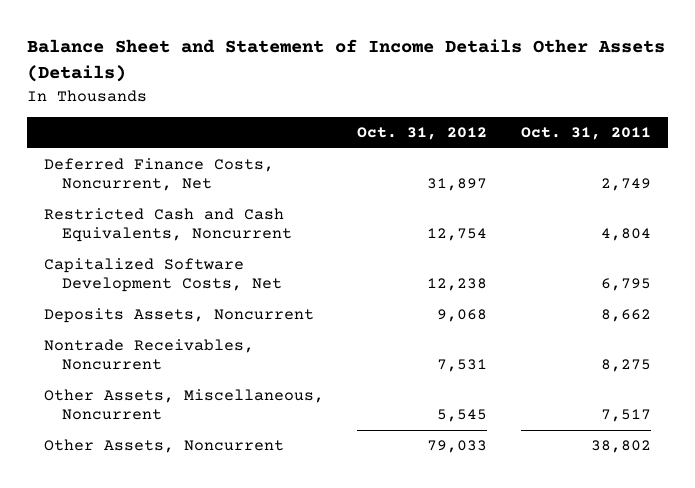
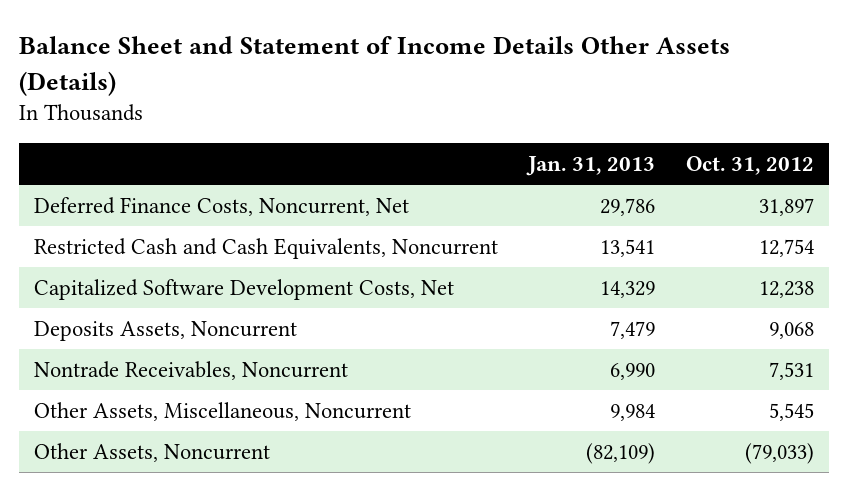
[521,127,652,141] Oct. 31, 2011 -> none
none -> [526,156,656,177] Jan. 31, 2013
[427,440,488,454] 79,033 -> [744,442,814,464] (79,033)

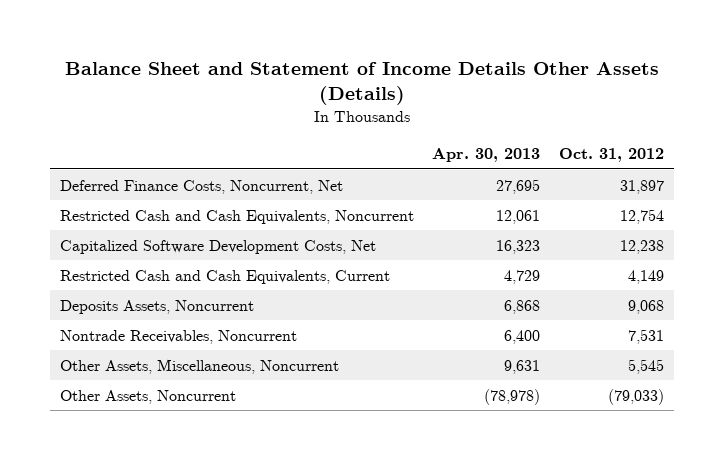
[526,156,656,177] Jan. 31, 2013 -> none
none -> [432,148,541,163] Apr. 30, 2013
none -> [59,269,390,284] Restricted Cash and Cash Equivalents, Current

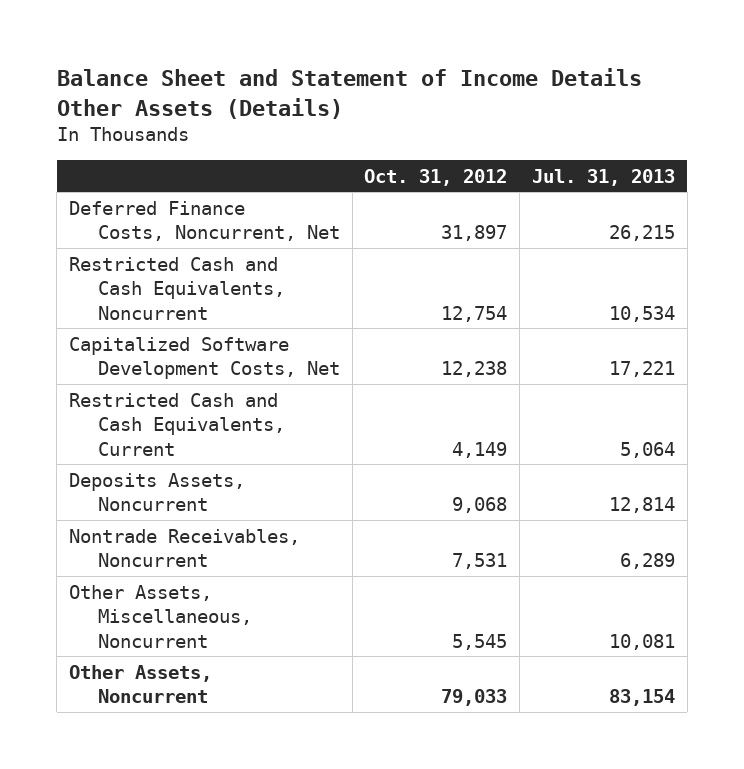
[432,148,541,163] Apr. 30, 2013 -> none
none -> [531,168,675,186] Jul. 31, 2013
[608,388,665,405] (79,033) -> [441,689,508,707] 79,033

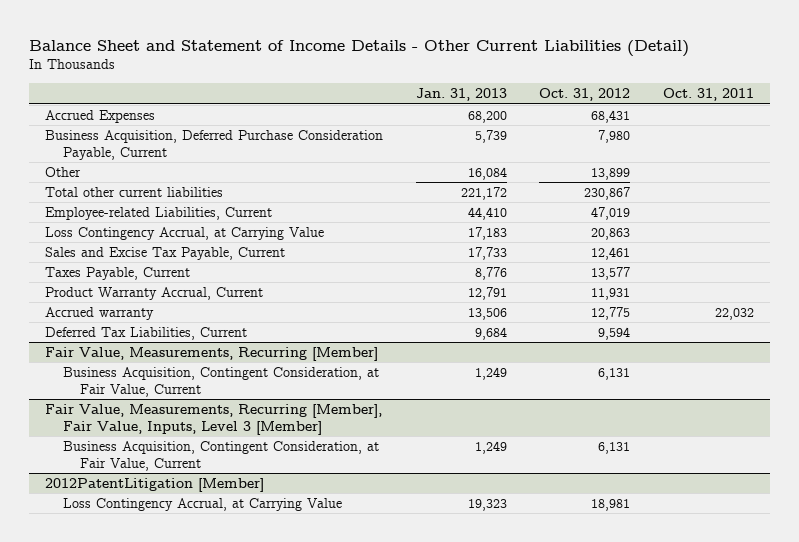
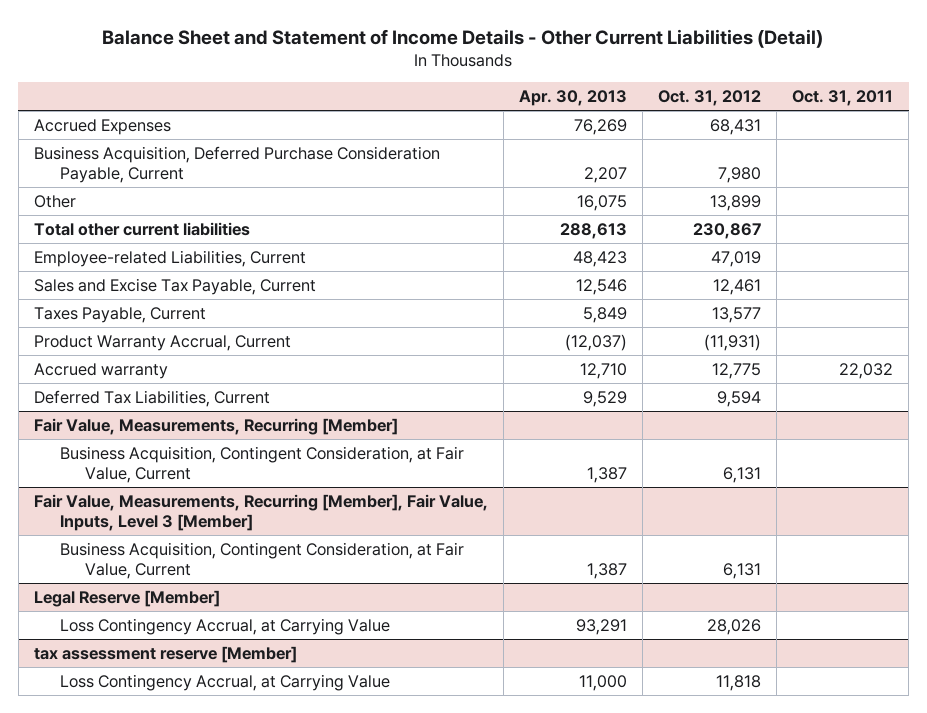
[415,88,507,102] Jan. 31, 2013 -> none
none -> [518,90,627,107] Apr. 30, 2013
[45,226,325,240] Loss Contingency Accrual, at Carrying Value -> none
[591,287,631,300] 11,931 -> [703,333,761,351] (11,931)
[45,477,265,492] 2012PatentLitigation [Member] -> none
none -> [33,589,220,607] Legal Reserve [Member]
[591,498,631,511] 18,981 -> [706,618,761,635] 28,026
none -> [33,645,297,663] tax assessment reserve [Member]
none -> [59,673,390,691] Loss Contingency Accrual, at Carrying Value

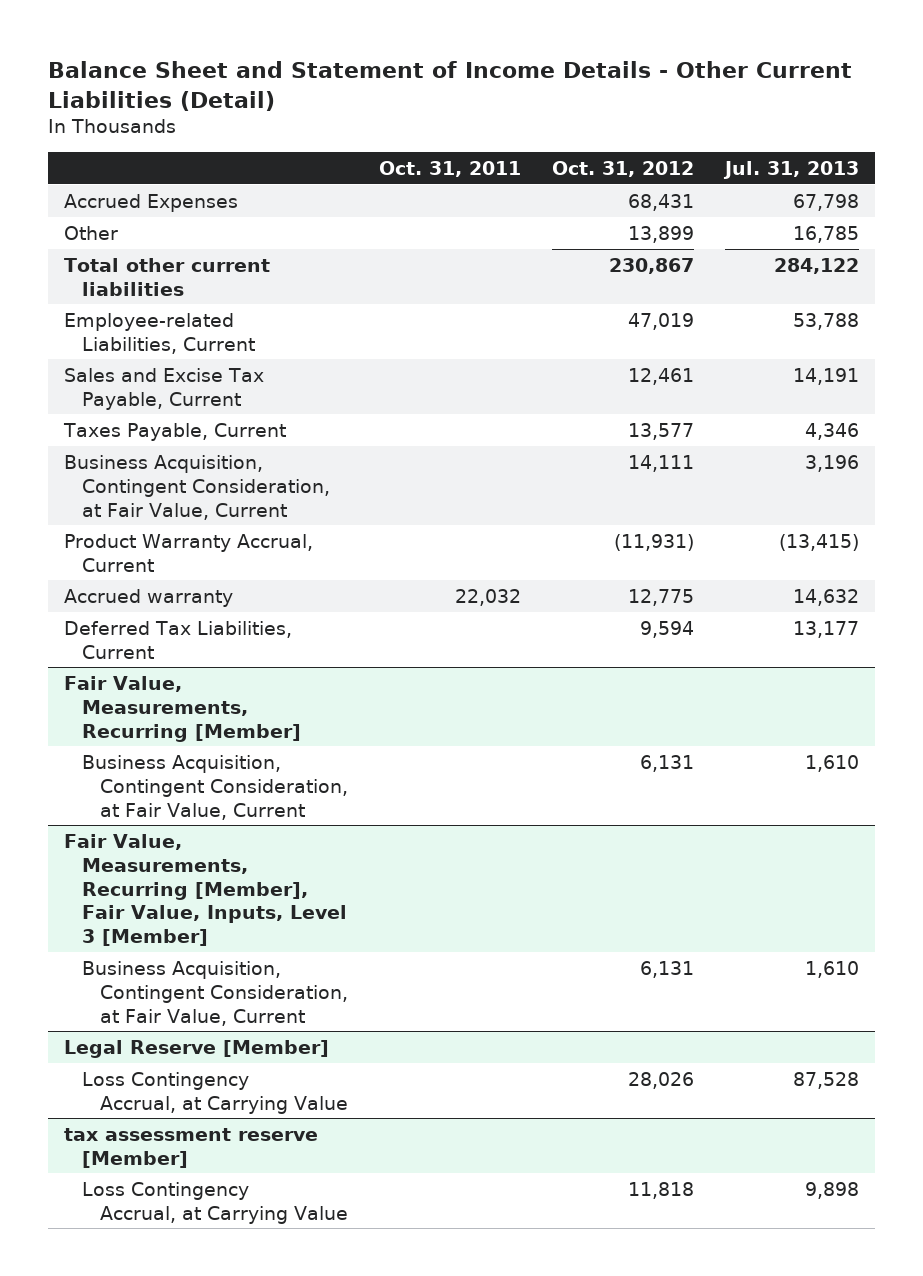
[518,90,627,107] Apr. 30, 2013 -> none
none -> [723,161,860,180] Jul. 31, 2013
[33,145,440,184] Business Acquisition, Deferred Purchase Consideration Payable, Current -> none
none -> [63,454,330,520] Business Acquisition, Contingent Consideration, at Fair Value, Current

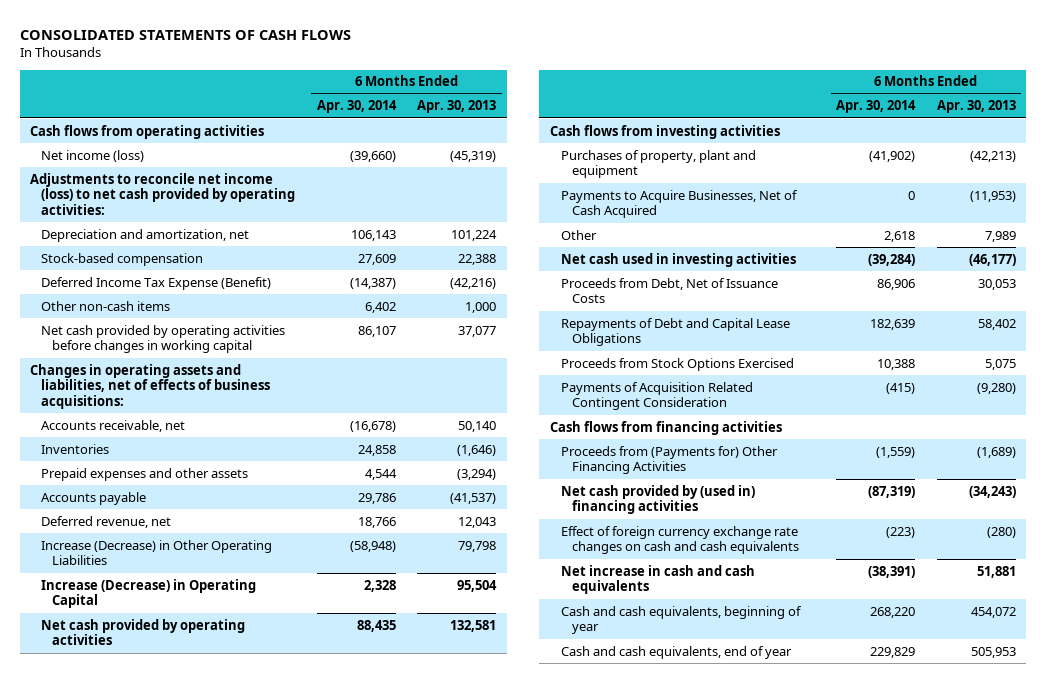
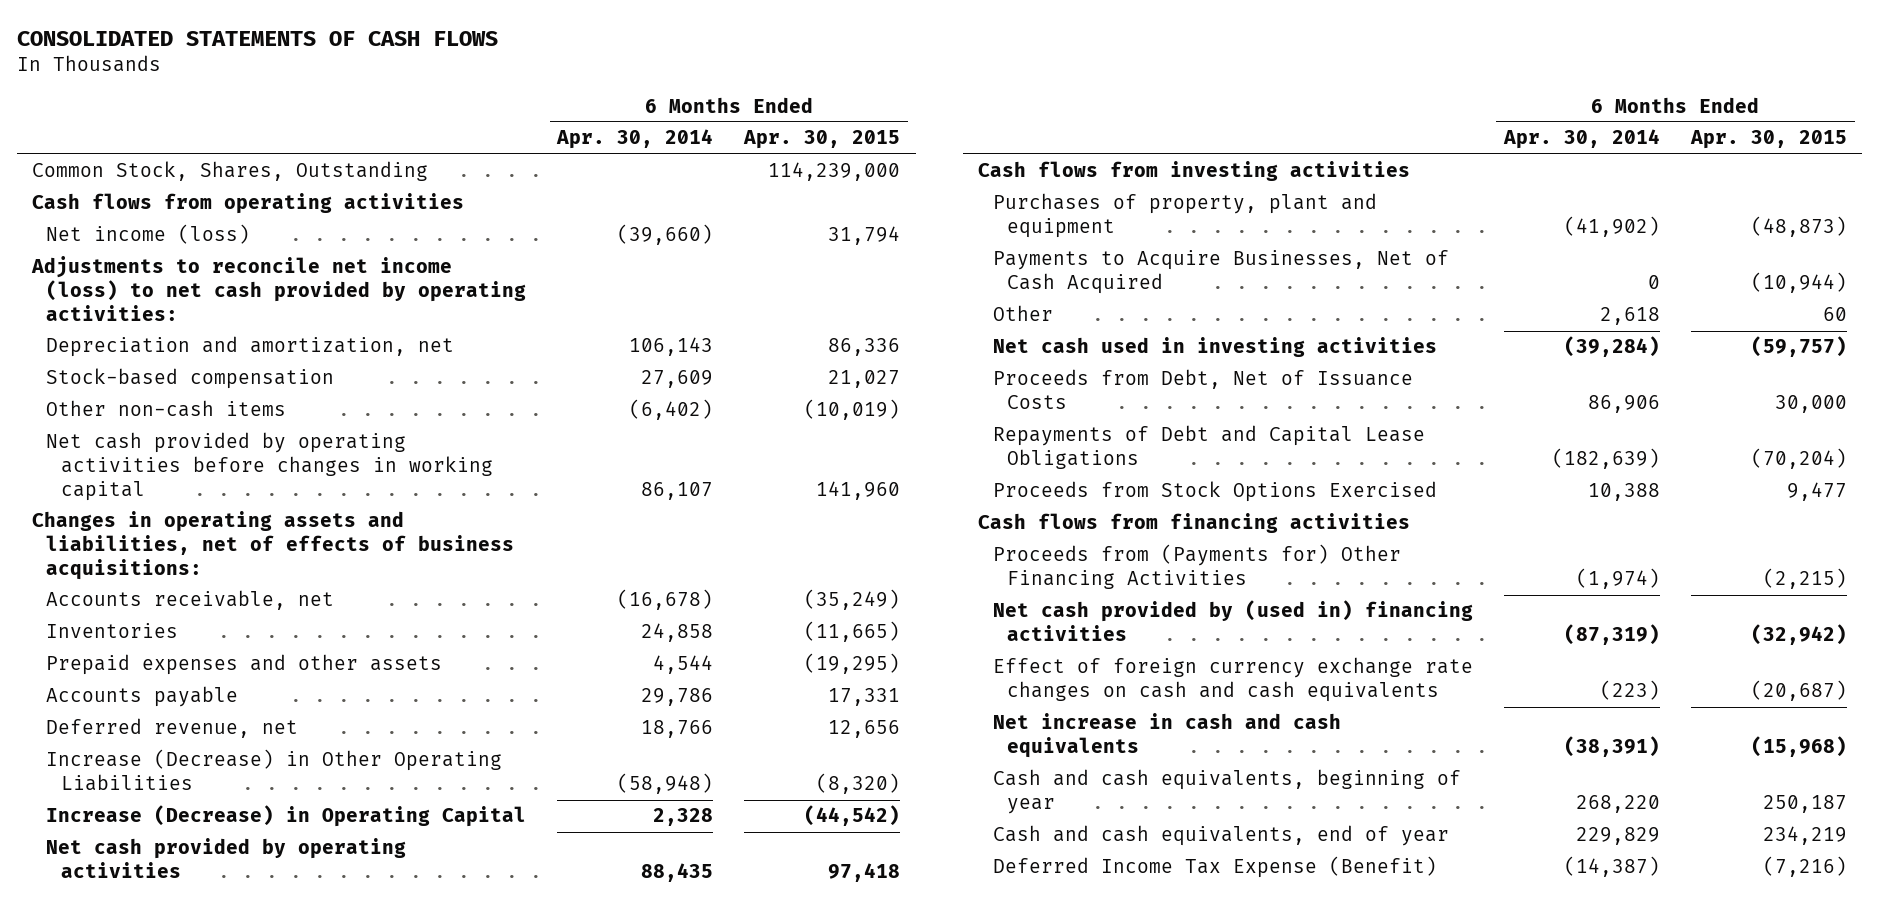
[417,100,497,114] Apr. 30, 2013 -> none
none -> [743,130,901,150] Apr. 30, 2015
none -> [31,161,428,182] Common Stock, Shares, Outstanding
[364,301,396,313] 6,402 -> [629,399,714,421] (6,402)
[870,318,916,330] 182,639 -> [1551,448,1660,470] (182,639)
[560,381,753,411] Payments of Acquisition Related Contingent Consideration -> none
[876,446,916,458] (1,559) -> [1575,568,1660,590] (1,974)
[41,276,272,290] Deferred Income Tax Expense (Benefit) -> [992,856,1437,879] Deferred Income Tax Expense (Benefit)

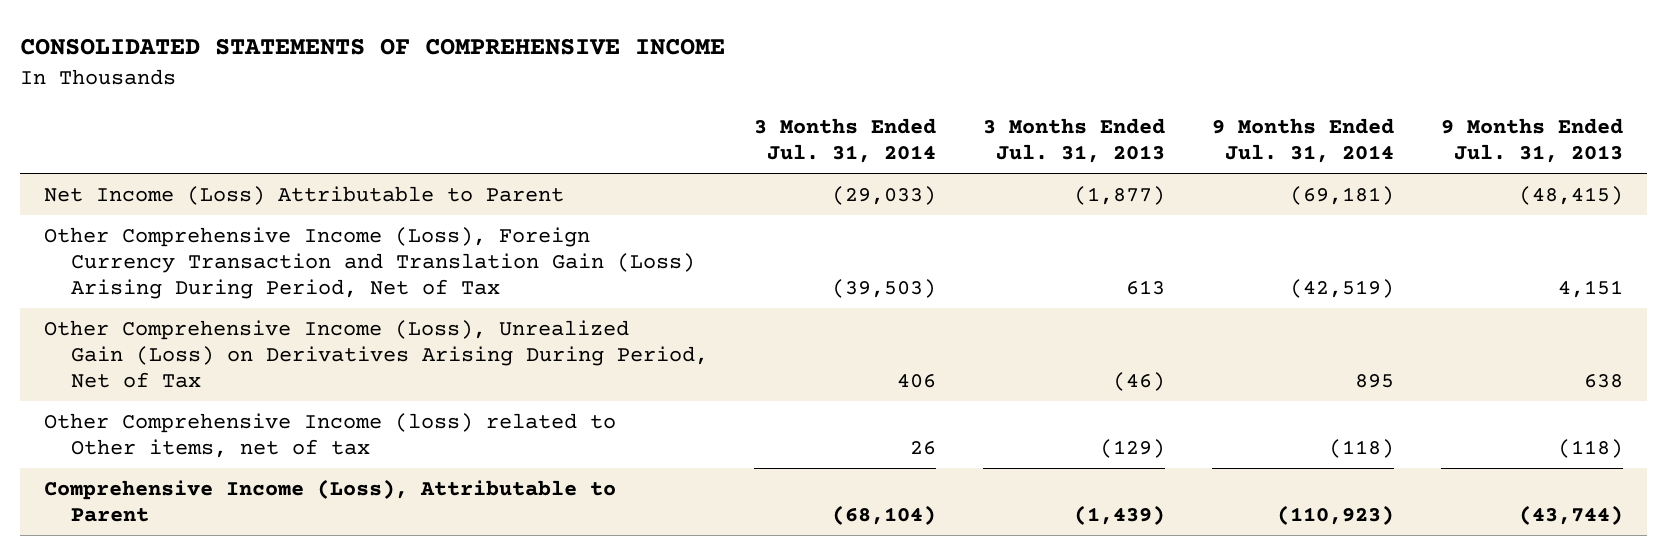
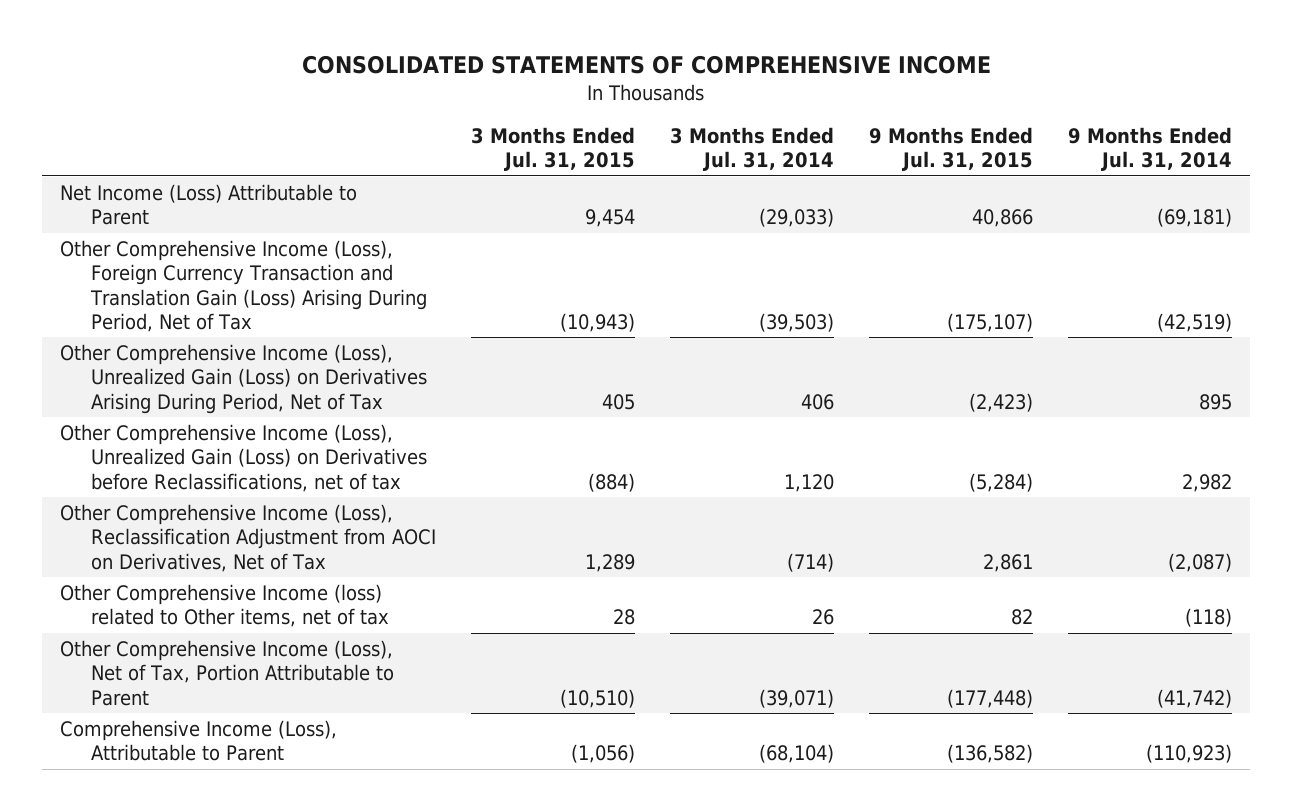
[983,117,1166,164] 3 Months Ended Jul. 31, 2013 -> none
[1441,117,1624,164] 9 Months Ended Jul. 31, 2013 -> none
none -> [470,127,635,172] 3 Months Ended Jul. 31, 2015
none -> [869,127,1034,172] 9 Months Ended Jul. 31, 2015
none -> [59,424,427,492] Other Comprehensive Income (Loss), Unrealized Gain (Loss) on Derivatives before Reclassifications, net of tax
none -> [59,504,436,572] Other Comprehensive Income (Loss), Reclassification Adjustment from AOCI on Derivatives, Net of Tax
none -> [59,640,394,706] Other Comprehensive Income (Loss), Net of Tax, Portion Attributable to Parent

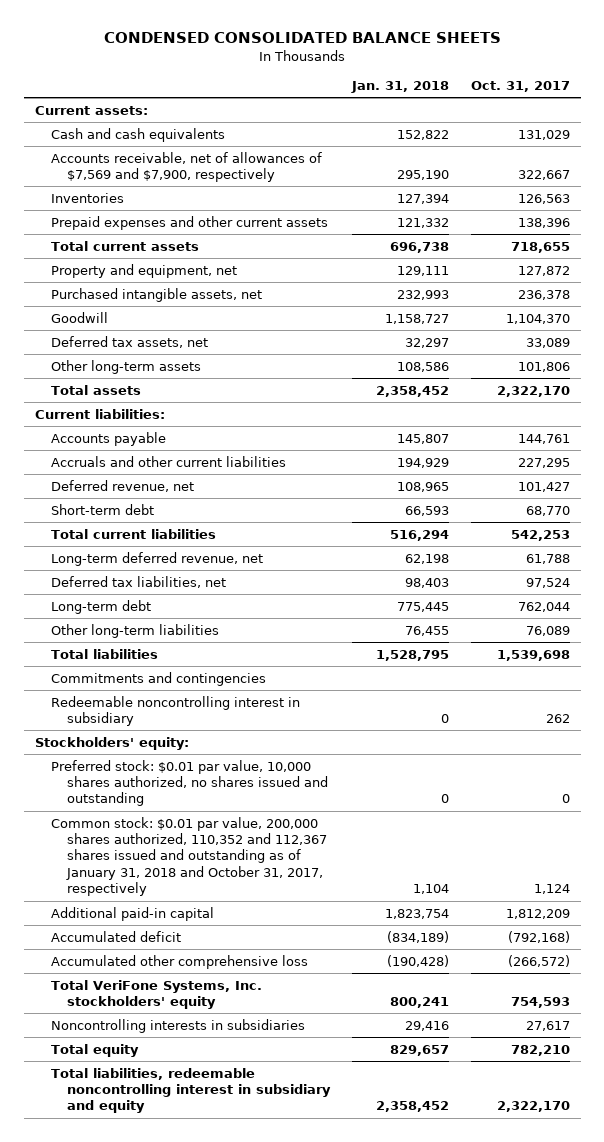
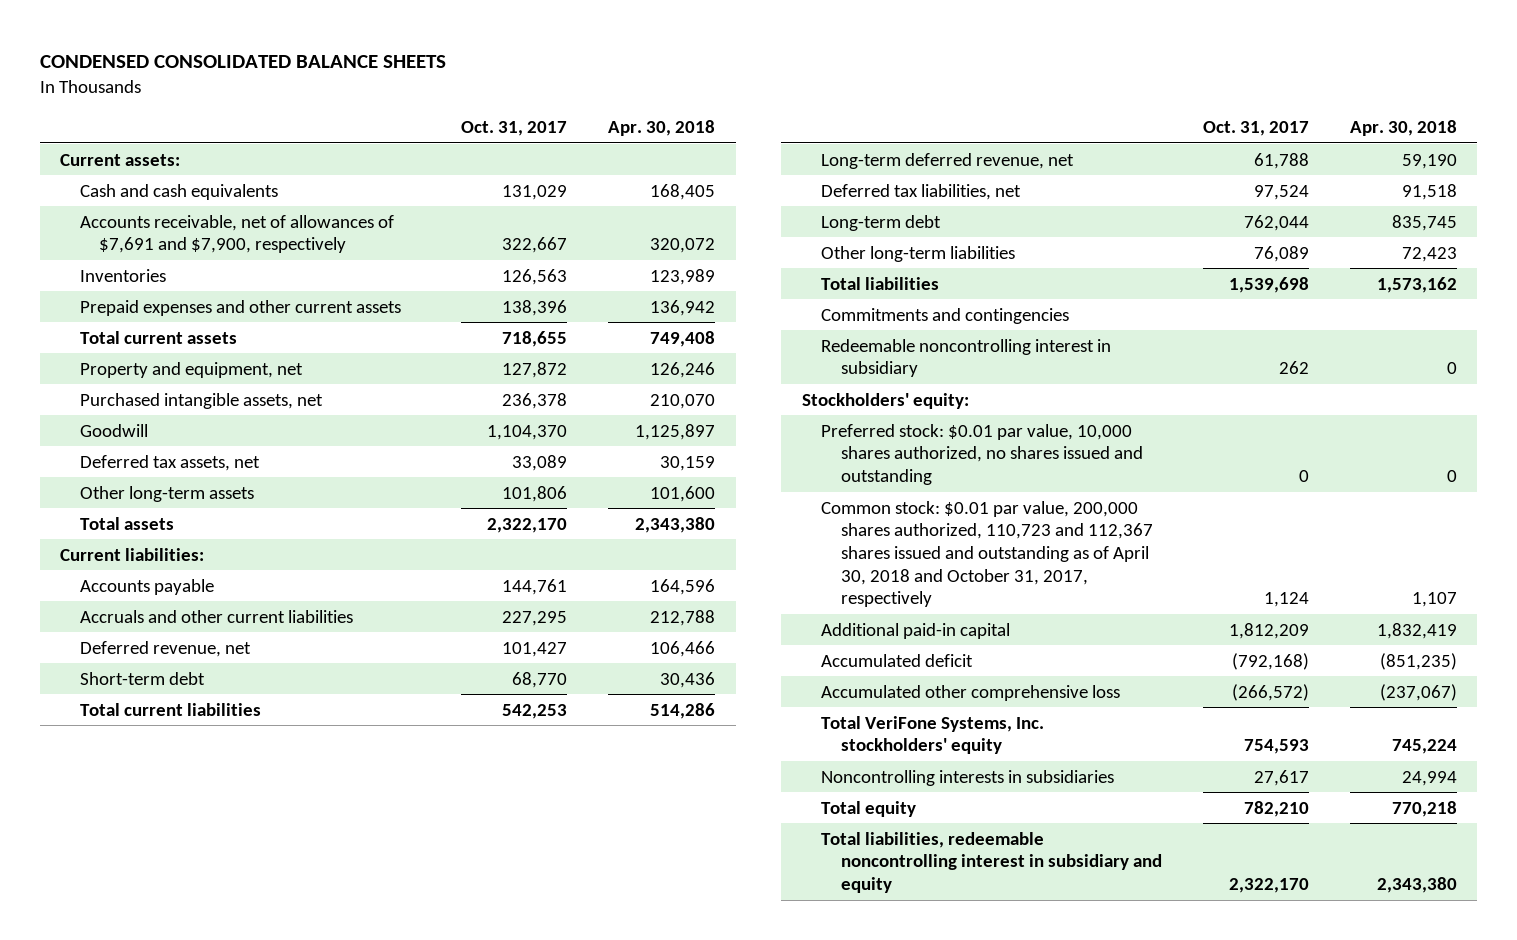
[350,81,449,94] Jan. 31, 2018 -> none
none -> [608,119,716,136] Apr. 30, 2018
[50,151,322,183] Accounts receivable, net of allowances of $7,569 and $7,900, respectively -> [79,214,394,254] Accounts receivable, net of allowances of $7,691 and $7,900, respectively
[50,816,328,897] Common stock: $0.01 par value, 200,000 shares authorized, 110,352 and 112,367 shares issued and outstanding as of January 31, 2018 and October 31, 2017, respectively -> [821,500,1153,608] Common stock: $0.01 par value, 200,000 shares authorized, 110,723 and 112,367 shares issued and outstanding as of April 30, 2018 and October 31, 2017, respectively

